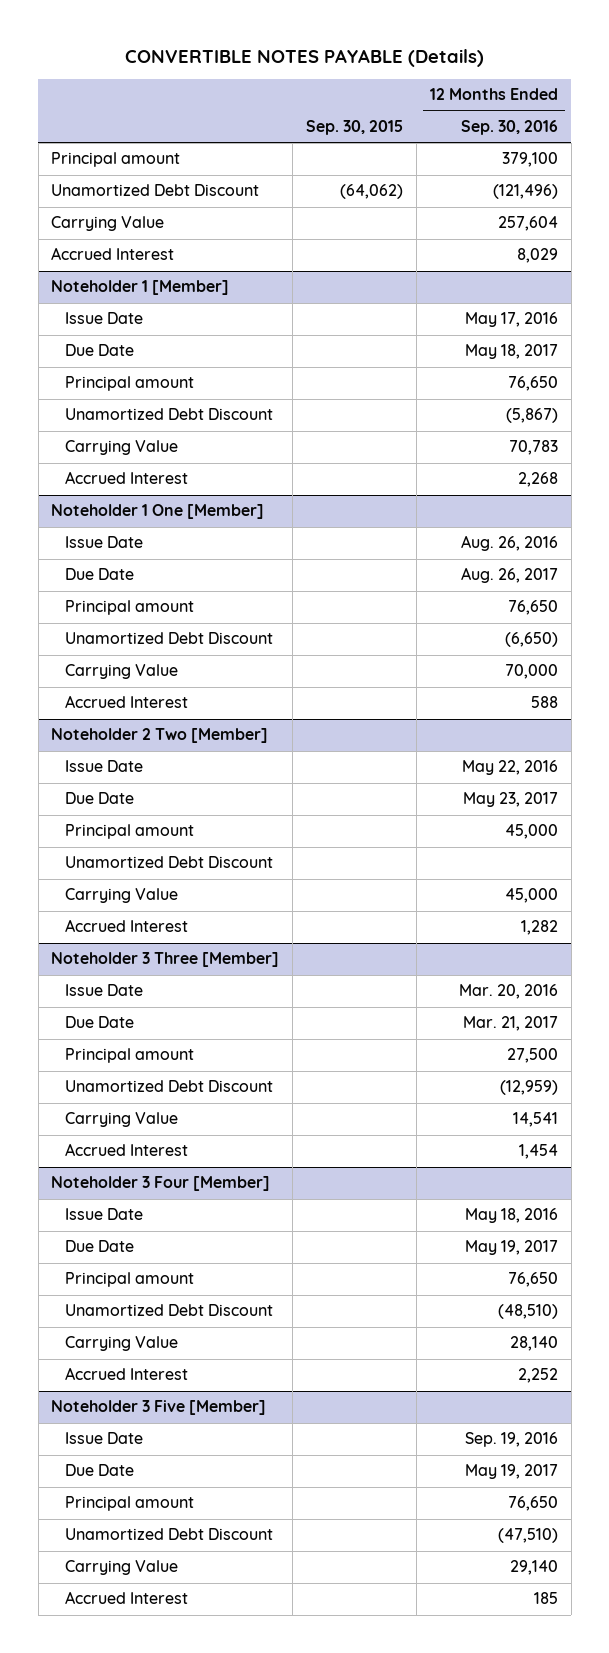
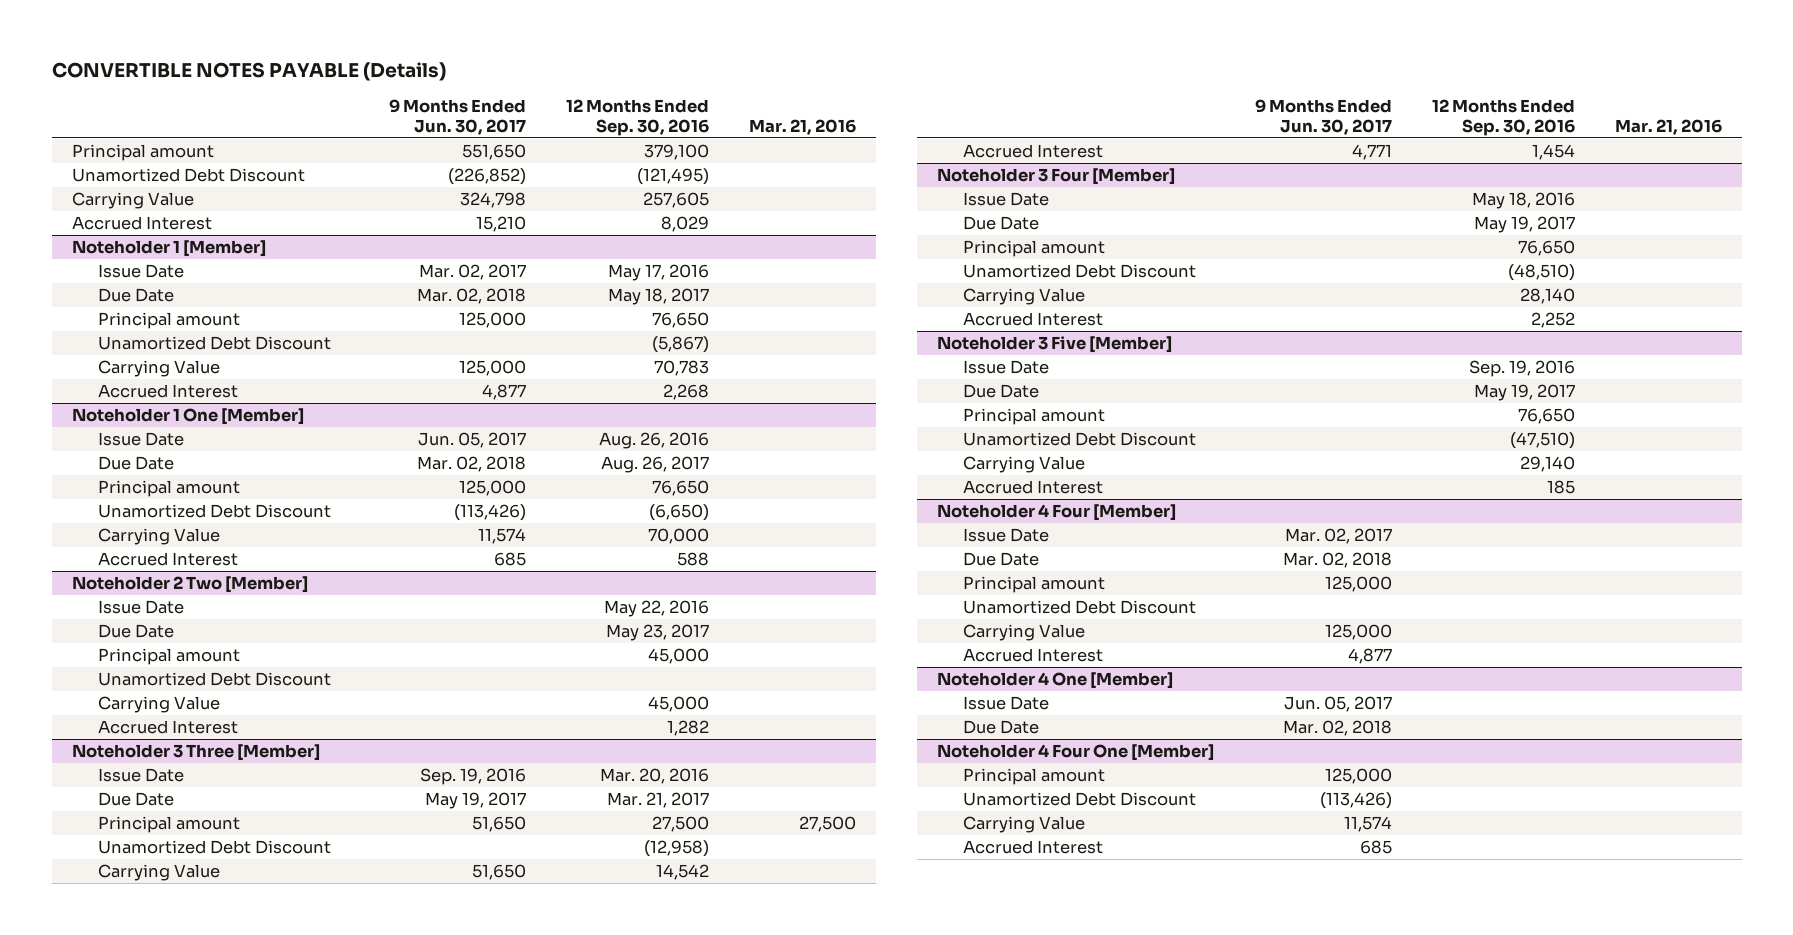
[306,119,404,135] Sep. 30, 2015 -> none
none -> [388,98,526,135] 9 Months Ended Jun. 30, 2017
none -> [749,118,857,135] Mar. 21, 2016
[492,184,558,200] (121,496) -> [636,168,709,186] (121,495)
[497,216,558,232] 257,604 -> [642,192,709,209] 257,605
[499,1080,558,1096] (12,959) -> [643,840,709,858] (12,958)
[512,1112,558,1128] 14,541 -> [655,864,709,881] 14,542
none -> [937,504,1177,522] Noteholder 4 Four [Member]
none -> [963,528,1050,543] Issue Date
none -> [963,552,1040,567] Due Date
none -> [963,576,1106,594] Principal amount
none -> [963,600,1197,615] Unamortized Debt Discount
none -> [963,624,1086,642] Carrying Value
none -> [963,648,1104,663] Accrued Interest
none -> [937,672,1174,690] Noteholder 4 One [Member]
none -> [963,696,1050,711] Issue Date
none -> [963,720,1040,735] Due Date
none -> [937,744,1215,762] Noteholder 4 Four One [Member]
none -> [963,768,1106,786] Principal amount
none -> [963,792,1197,807] Unamortized Debt Discount
none -> [963,816,1086,834] Carrying Value
none -> [963,840,1104,855] Accrued Interest

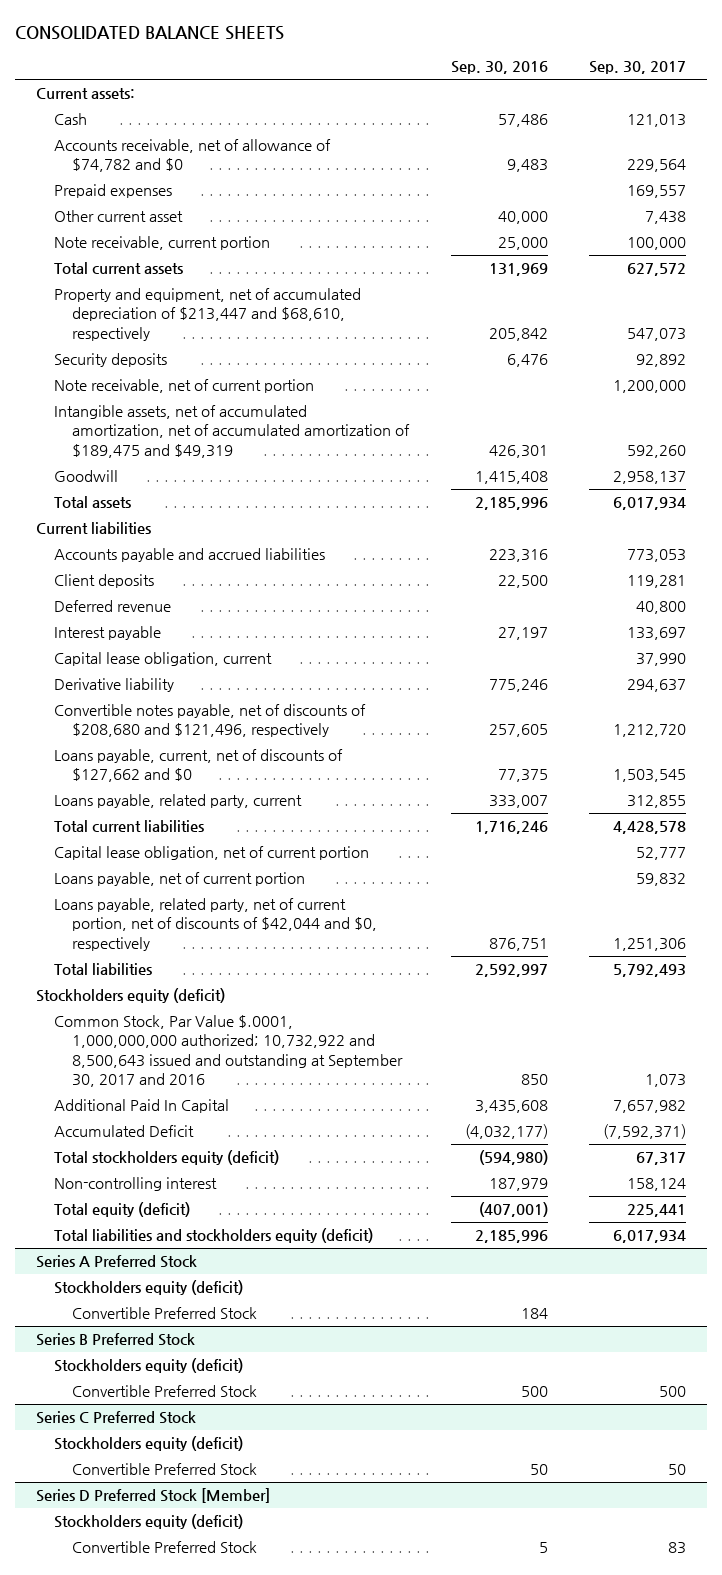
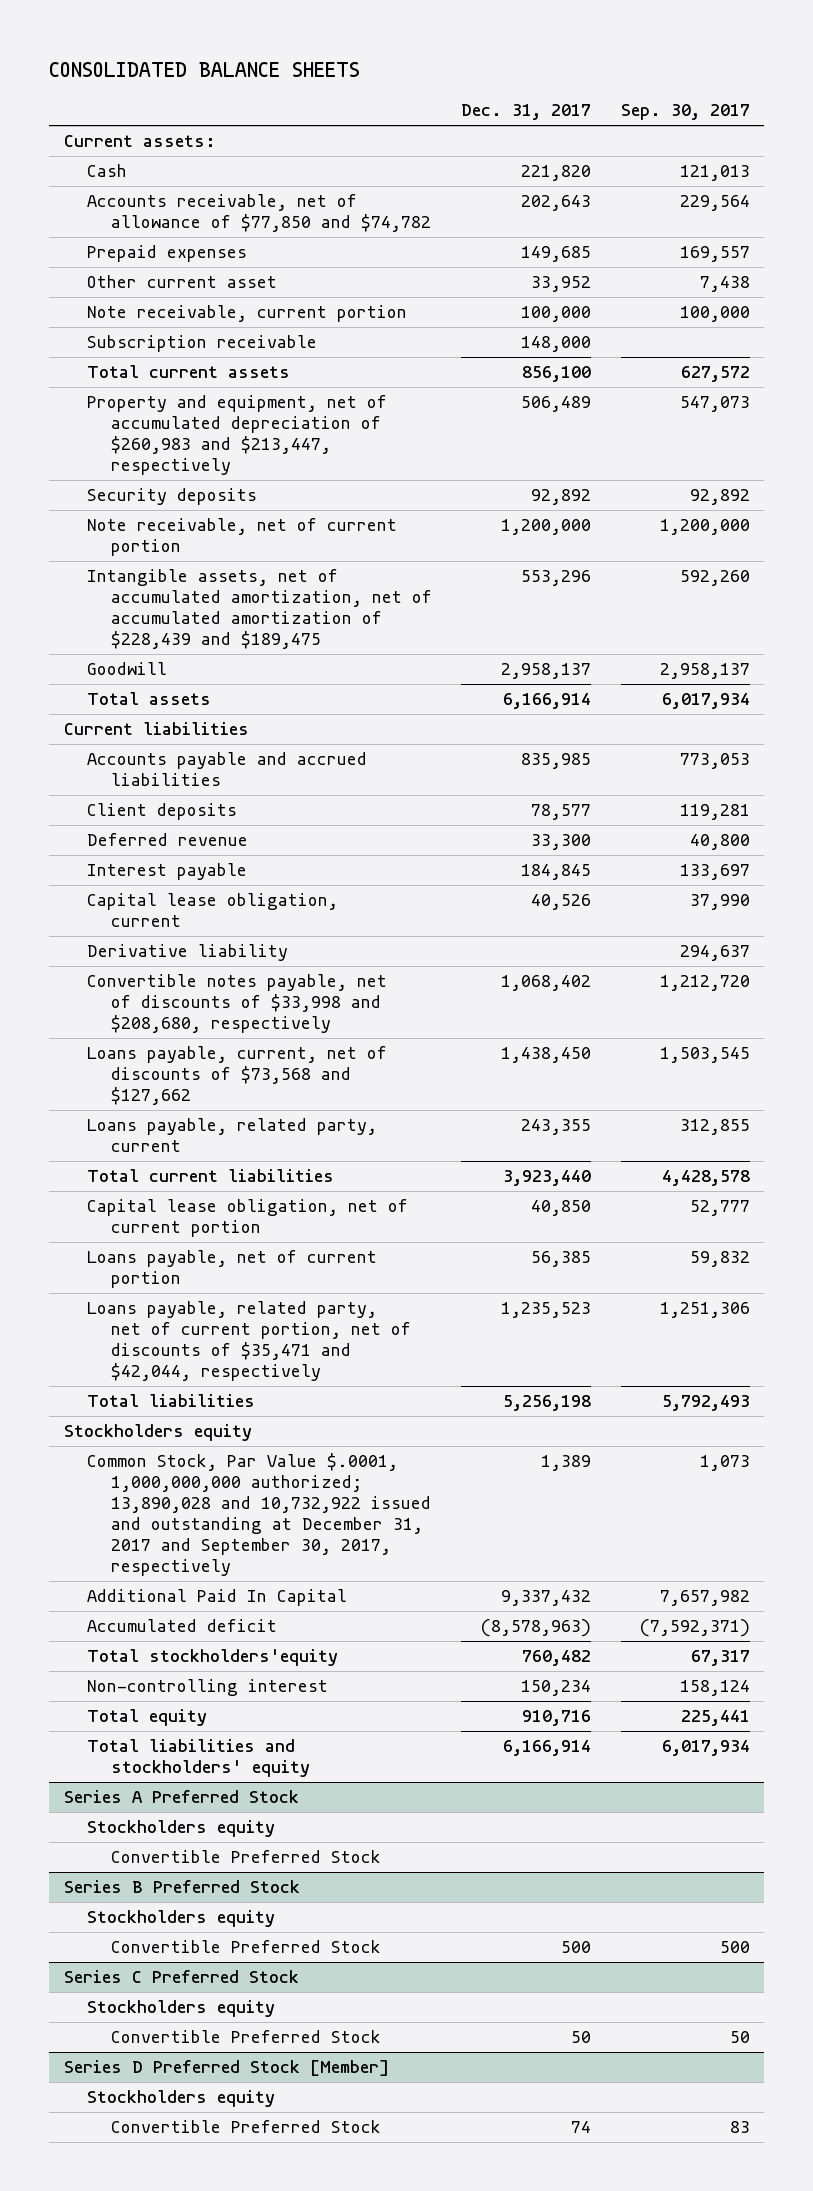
[450,61,548,75] Sep. 30, 2016 -> none
none -> [461,104,592,121] Dec. 31, 2017
[53,139,331,173] Accounts receivable, net of allowance of $74,782 and $0 -> [87,194,431,233] Accounts receivable, net of allowance of $77,850 and $74,782
none -> [87,335,318,353] Subscription receivable
[53,288,361,341] Property and equipment, net of accumulated depreciation of $213,447 and $68,610, respectively -> [87,395,388,476] Property and equipment, net of accumulated depreciation of $260,983 and $213,447, respectively
[53,405,410,458] Intangible assets, net of accumulated amortization, net of accumulated amortization of $189,475 and $49,319 -> [87,569,432,650] Intangible assets, net of accumulated amortization, net of accumulated amortization of $228,439 and $189,475
[53,704,366,738] Convertible notes payable, net of discounts of $208,680 and $121,496, respectively -> [87,974,388,1034] Convertible notes payable, net of discounts of $33,998 and $208,680, respectively
[53,749,343,783] Loans payable, current, net of discounts of $127,662 and $0 -> [87,1046,388,1106] Loans payable, current, net of discounts of $73,568 and $127,662
[53,898,377,951] Loans payable, related party, net of current portion, net of discounts of $42,044 and $0, respectively -> [87,1301,411,1382] Loans payable, related party, net of current portion, net of discounts of $35,471 and $42,044, respectively
[35,988,225,1004] Stockholders equity (deficit) -> [63,1424,252,1442] Stockholders equity
[53,1015,403,1087] Common Stock, Par Value $.0001, 1,000,000,000 authorized; 10,732,922 and 8,500,643 issued and outstanding at September 30, 2017 and 2016 -> [87,1453,431,1577] Common Stock, Par Value $.0001, 1,000,000,000 authorized; 13,890,028 and 10,732,922 issued and outstanding at December 31, 2017 and September 30, 2017, respectively
[53,1125,194,1138] Accumulated Deficit -> [87,1619,278,1633] Accumulated deficit
[53,1150,279,1166] Total stockholders equity (deficit) -> [87,1649,339,1667] Total stockholders'equity
[53,1202,190,1218] Total equity (deficit) -> [87,1709,208,1727] Total equity
[53,1228,373,1244] Total liabilities and stockholders equity (deficit) -> [87,1739,310,1778] Total liabilities and stockholders' equity
[53,1280,243,1296] Stockholders equity (deficit) -> [87,1820,276,1838] Stockholders equity
[53,1358,243,1374] Stockholders equity (deficit) -> [87,1910,276,1928] Stockholders equity
[53,1436,243,1452] Stockholders equity (deficit) -> [87,2000,276,2018] Stockholders equity
[53,1514,243,1530] Stockholders equity (deficit) -> [87,2090,276,2108] Stockholders equity

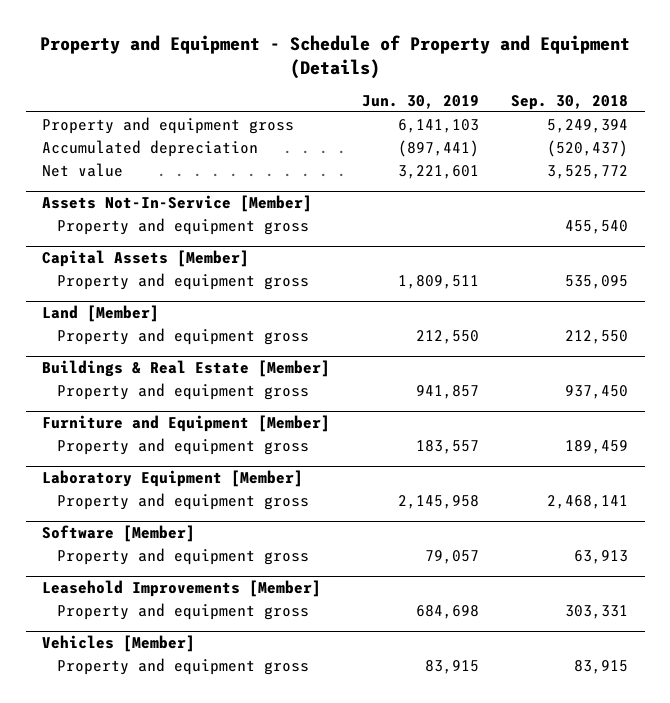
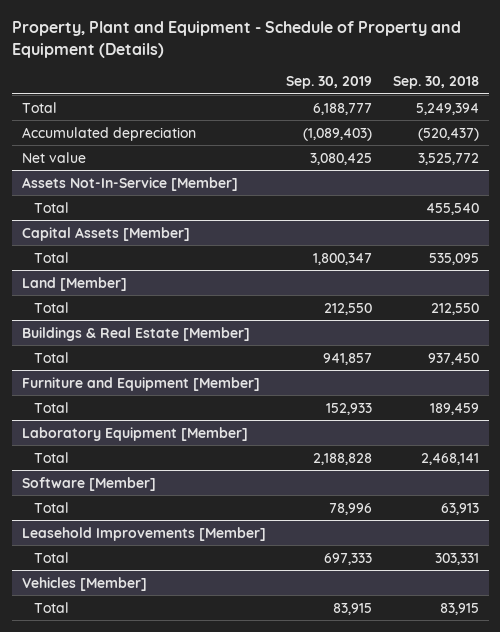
[40,34,631,79] Property and Equipment - Schedule of Property and Equipment (Details) -> [11,21,461,58] Property, Plant and Equipment - Schedule of Property and Equipment (Details)
[362,94,480,109] Jun. 30, 2019 -> none
none -> [286,76,373,90] Sep. 30, 2019
[41,116,294,134] Property and equipment gross -> [21,101,57,113] Total
[56,217,309,235] Property and equipment gross -> [34,201,70,213] Total
[56,272,309,290] Property and equipment gross -> [34,251,70,263] Total
[56,327,309,345] Property and equipment gross -> [34,301,70,313] Total
[56,382,309,400] Property and equipment gross -> [34,351,70,363] Total
[56,437,309,455] Property and equipment gross -> [34,401,70,413] Total
[56,492,309,510] Property and equipment gross -> [34,451,70,463] Total
[56,547,309,565] Property and equipment gross -> [34,501,70,513] Total
[56,602,309,620] Property and equipment gross -> [34,551,70,563] Total
[56,657,309,675] Property and equipment gross -> [34,601,70,613] Total

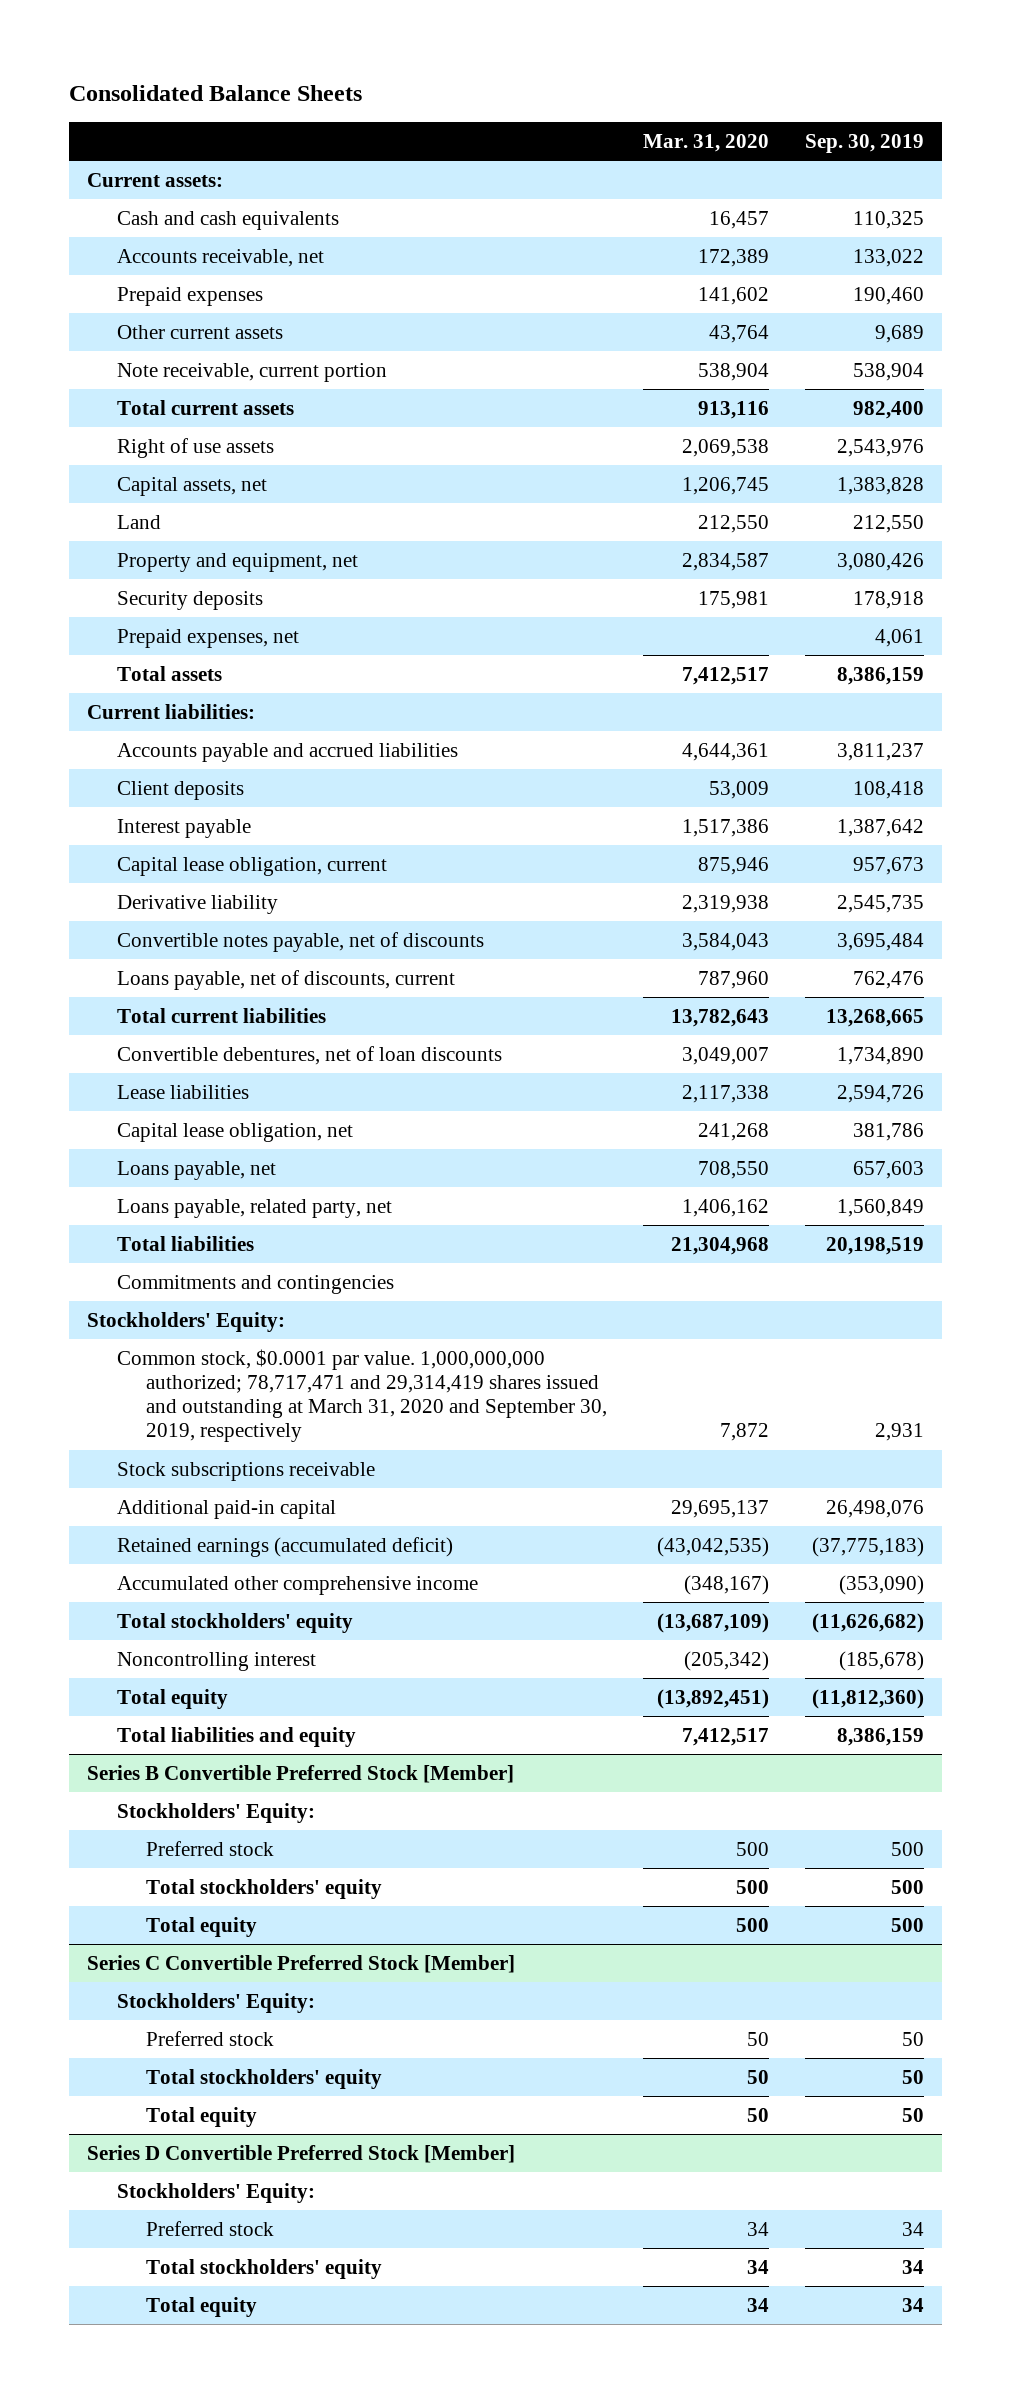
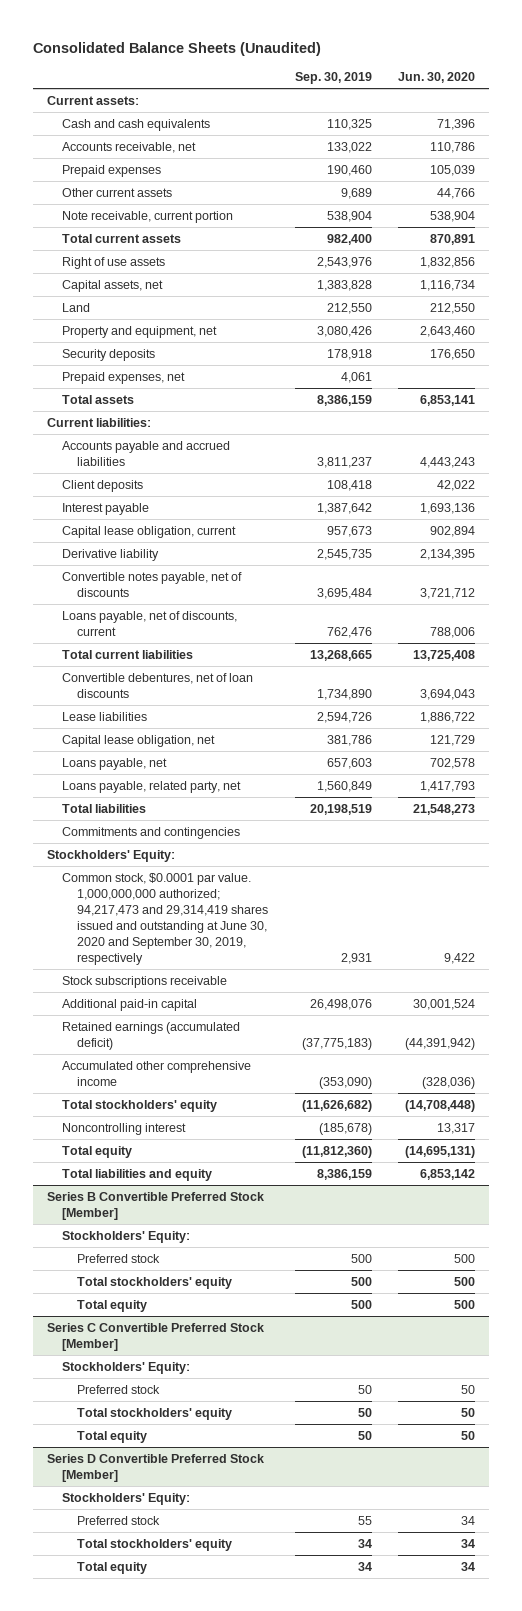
[69,85,363,102] Consolidated Balance Sheets -> [33,41,322,56] Consolidated Balance Sheets (Unaudited)
[643,133,770,152] Mar. 31, 2020 -> none
none -> [398,72,476,84] Jun. 30, 2020
[116,1348,608,1443] Common stock, $0.0001 par value. 1,000,000,000 authorized; 78,717,471 and 29,314,419 shares issued and outstanding at March 31, 2020 and September 30, 2019, respectively -> [61,872,268,965] Common stock, $0.0001 par value. 1,000,000,000 authorized; 94,217,473 and 29,314,419 shares issued and outstanding at June 30, 2020 and September 30, 2019, respectively
[901,2221,924,2236] 34 -> [357,1515,372,1525] 55

